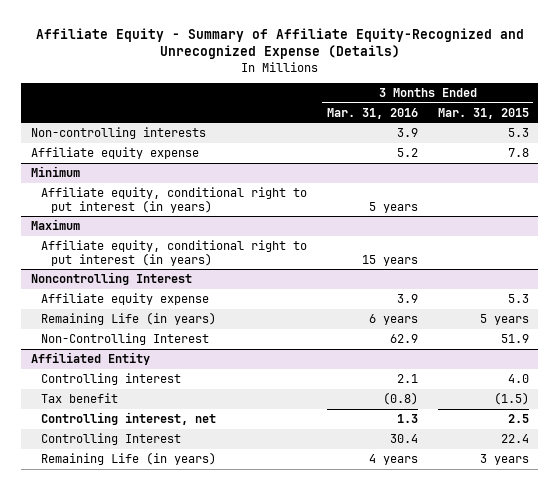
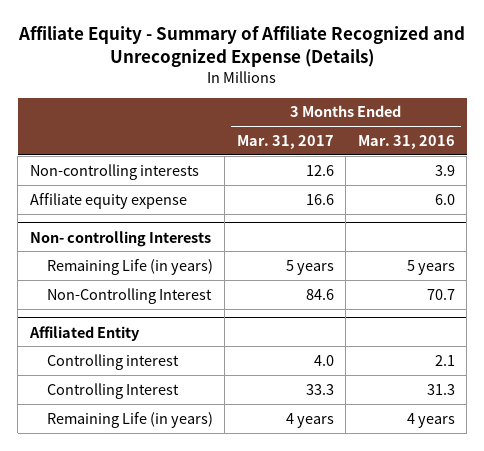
[35,27,524,60] Affiliate Equity - Summary of Affiliate Equity-Recognized and Unrecognized Expense (Details) -> [18,26,466,68] Affiliate Equity - Summary of Affiliate Recognized and Unrecognized Expense (Details)
[437,107,529,119] Mar. 31, 2015 -> none
none -> [236,134,334,149] Mar. 31, 2017
[30,165,80,177] Minimum -> none
[41,186,308,213] Affiliate equity, conditional right to put interest (in years) -> none
[30,218,80,230] Maximum -> none
[41,239,308,266] Affiliate equity, conditional right to put interest (in years) -> none
[41,292,210,305] Affiliate equity expense -> none
[396,147,418,157] 5.2 -> [434,193,455,205] 6.0
[30,271,192,285] Noncontrolling Interest -> [29,230,211,247] Non- controlling Interests
[368,313,418,325] 6 years -> [406,259,455,275] 5 years
[389,333,418,343] 62.9 -> [426,288,455,300] 70.7
[41,392,119,403] Tax benefit -> none
[41,411,217,425] Controlling interest, net -> none
[389,433,418,443] 30.4 -> [426,383,455,395] 31.3

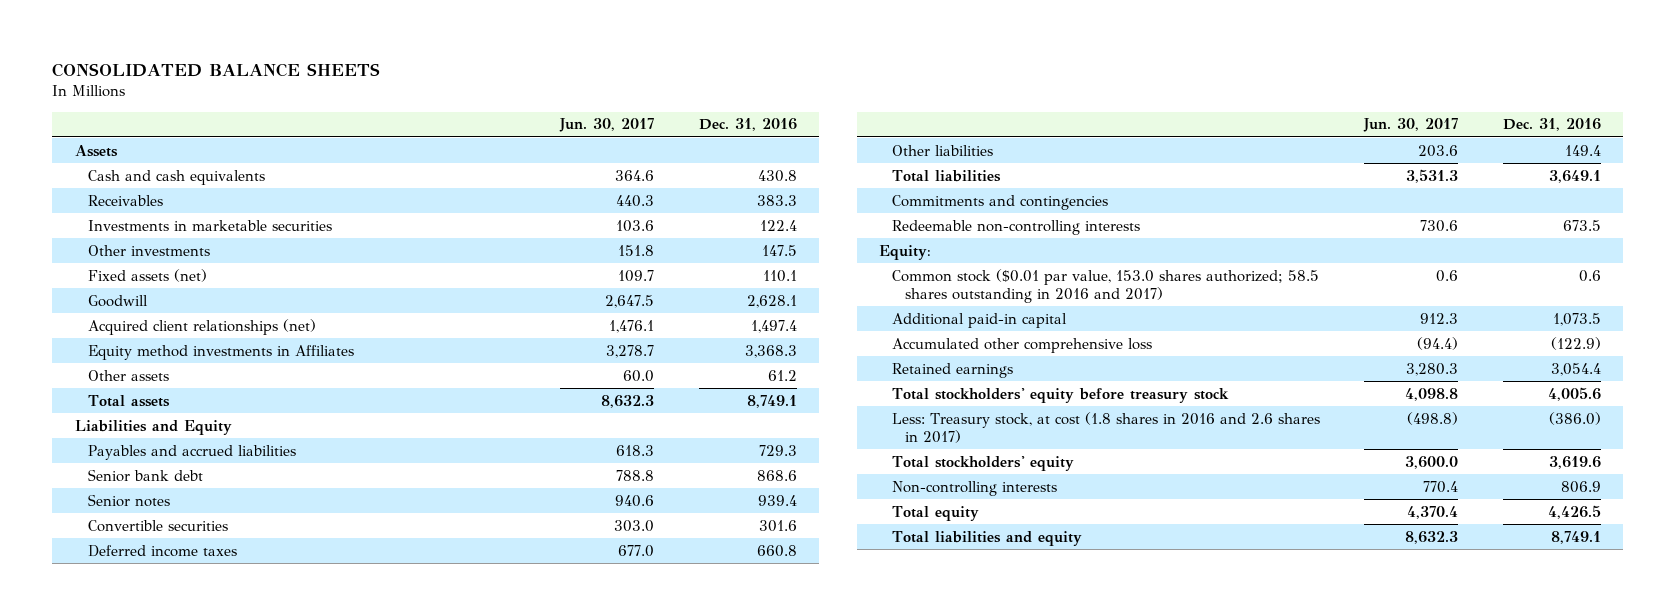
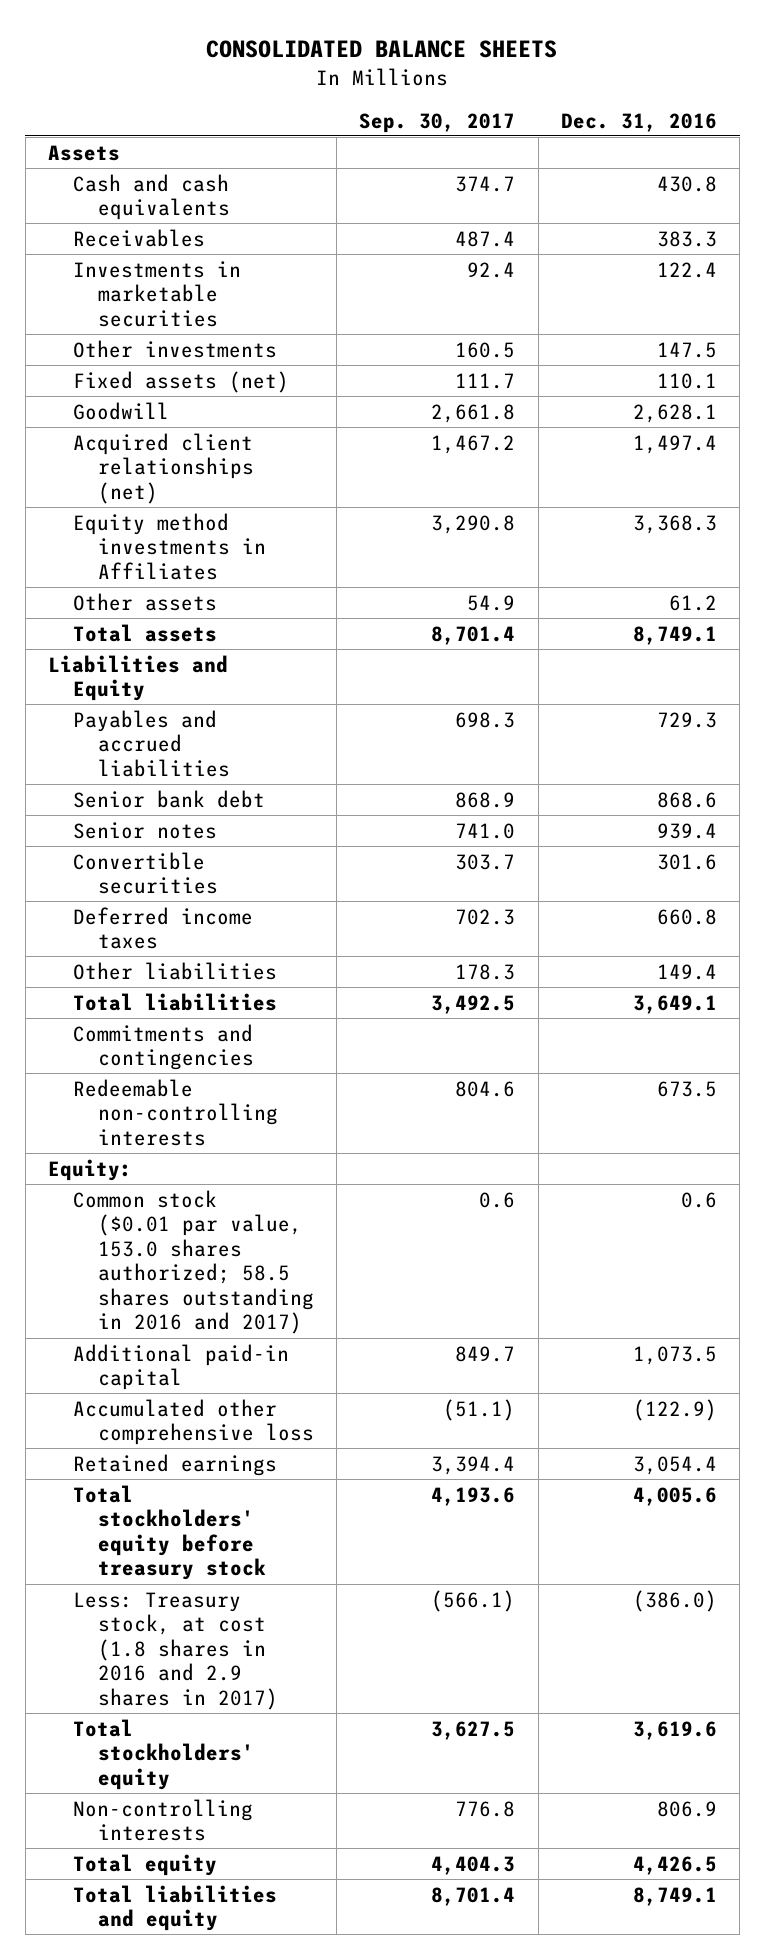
[559,118,655,133] Jun. 30, 2017 -> none
none -> [359,112,516,133] Sep. 30, 2017
[891,411,1320,443] Less: Treasury stock, at cost (1.8 shares in 2016 and 2.6 shares in 2017) -> [72,1591,278,1710] Less: Treasury stock, at cost (1.8 shares in 2016 and 2.9 shares in 2017)

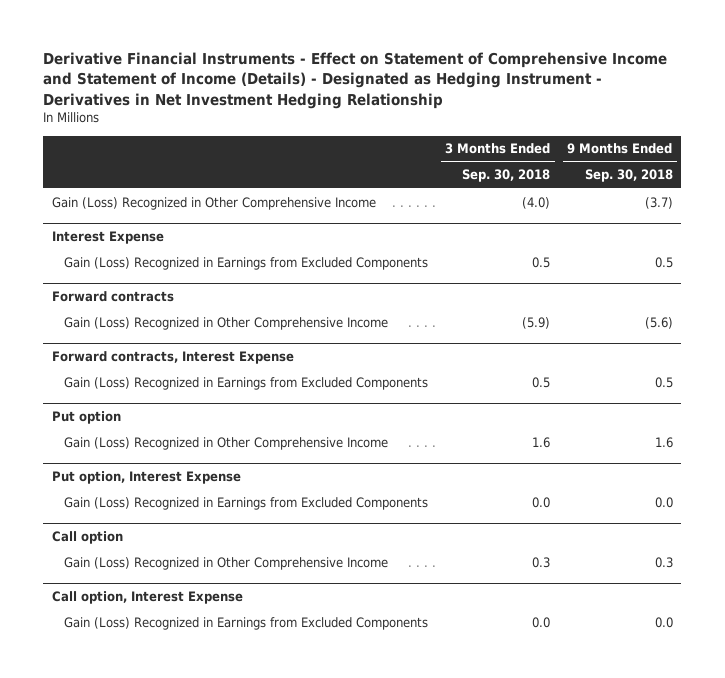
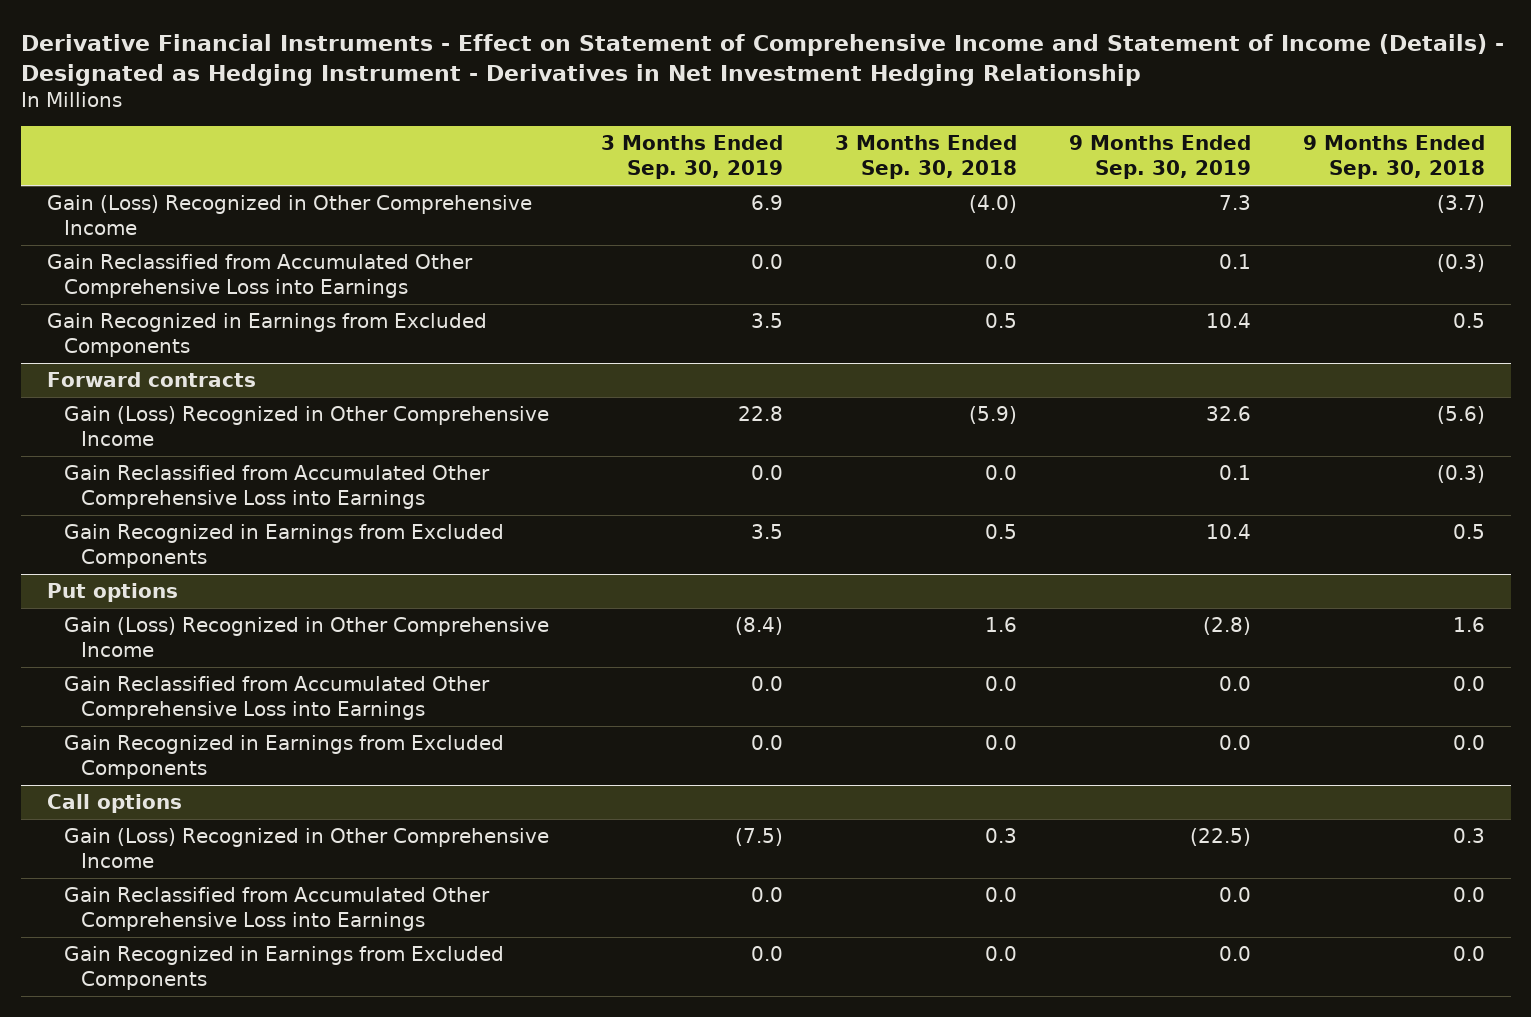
none -> [600,135,783,180] 3 Months Ended Sep. 30, 2019
none -> [1068,135,1251,180] 9 Months Ended Sep. 30, 2019
[51,231,164,245] Interest Expense -> none
[63,256,428,270] Gain (Loss) Recognized in Earnings from Excluded Components -> [46,254,473,299] Gain Reclassified from Accumulated Other Comprehensive Loss into Earnings
[532,256,551,268] 0.5 -> [984,254,1017,270] 0.0
[654,256,673,268] 0.5 -> [1436,254,1485,273] (0.3)
none -> [46,313,487,358] Gain Recognized in Earnings from Excluded Components
[51,351,294,365] Forward contracts, Interest Expense -> none
[63,376,428,390] Gain (Loss) Recognized in Earnings from Excluded Components -> [63,465,490,510] Gain Reclassified from Accumulated Other Comprehensive Loss into Earnings
[532,376,551,388] 0.5 -> [984,465,1017,481] 0.0
[654,376,673,388] 0.5 -> [1436,465,1485,484] (0.3)
none -> [63,524,504,569] Gain Recognized in Earnings from Excluded Components
[51,411,121,425] Put option -> [46,583,178,603] Put options
[51,471,241,485] Put option, Interest Expense -> none
[63,496,428,510] Gain (Loss) Recognized in Earnings from Excluded Components -> [63,676,490,721] Gain Reclassified from Accumulated Other Comprehensive Loss into Earnings
none -> [63,735,504,780] Gain Recognized in Earnings from Excluded Components
[51,531,123,545] Call option -> [46,794,182,814] Call options
[51,591,243,605] Call option, Interest Expense -> none
[63,616,428,630] Gain (Loss) Recognized in Earnings from Excluded Components -> [63,887,490,932] Gain Reclassified from Accumulated Other Comprehensive Loss into Earnings
none -> [63,946,504,991] Gain Recognized in Earnings from Excluded Components

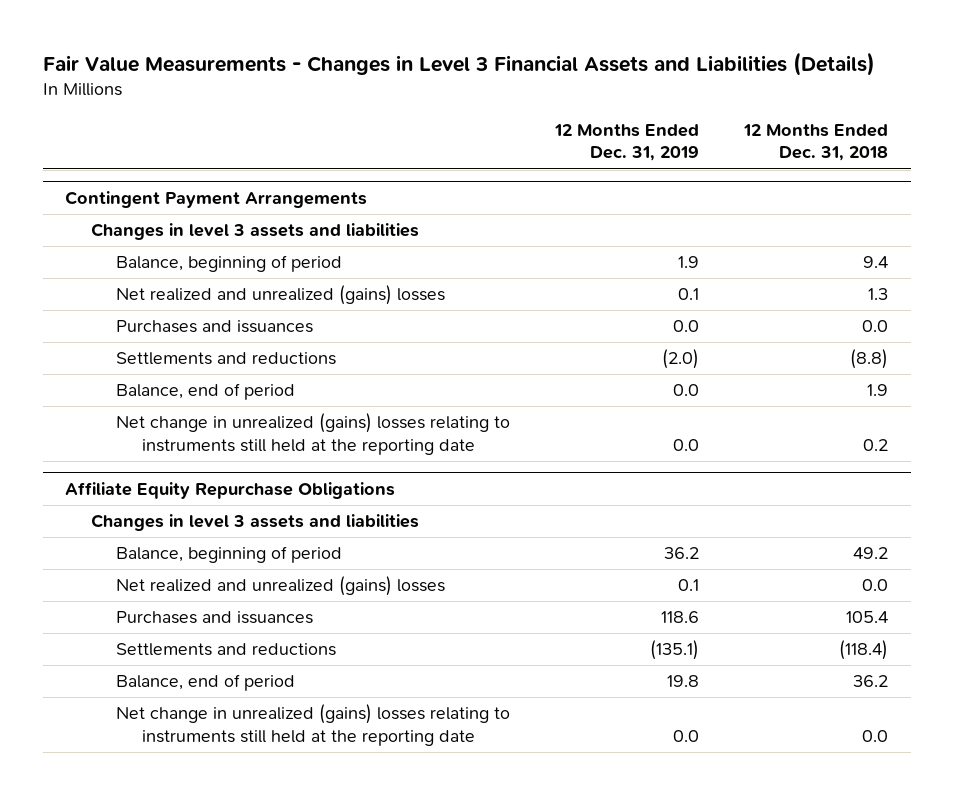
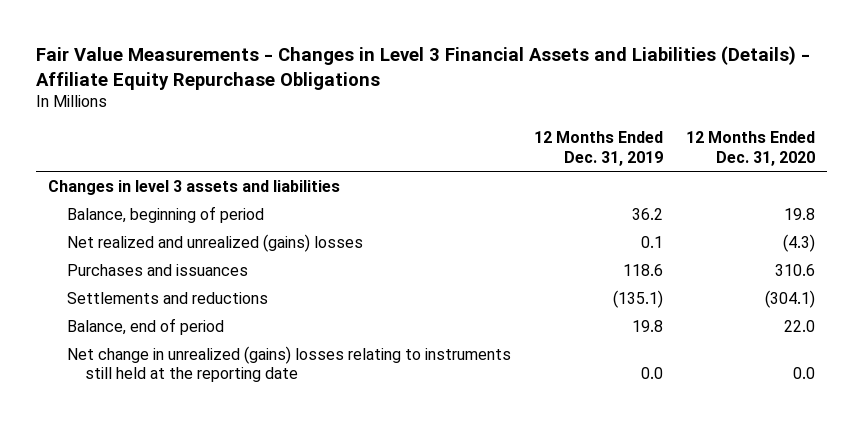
[42,51,875,76] Fair Value Measurements - Changes in Level 3 Financial Assets and Liabilities (Details) -> [35,45,810,90] Fair Value Measurements - Changes in Level 3 Financial Assets and Liabilities (Details) - Affiliate Equity Repurchase Obligations
[743,123,889,162] 12 Months Ended Dec. 31, 2018 -> none
none -> [686,131,816,166] 12 Months Ended Dec. 31, 2020
[65,190,368,208] Contingent Payment Arrangements -> none
[116,255,343,273] Balance, beginning of period -> none
[116,285,446,306] Net realized and unrealized (gains) losses -> none
[116,320,314,334] Purchases and issuances -> none
[116,352,337,366] Settlements and reductions -> none
[116,383,296,401] Balance, end of period -> none
[116,413,511,455] Net change in unrealized (gains) losses relating to instruments still held at the reporting date -> none
[65,481,396,499] Affiliate Equity Repurchase Obligations -> none
[90,514,419,532] Changes in level 3 assets and liabilities -> none

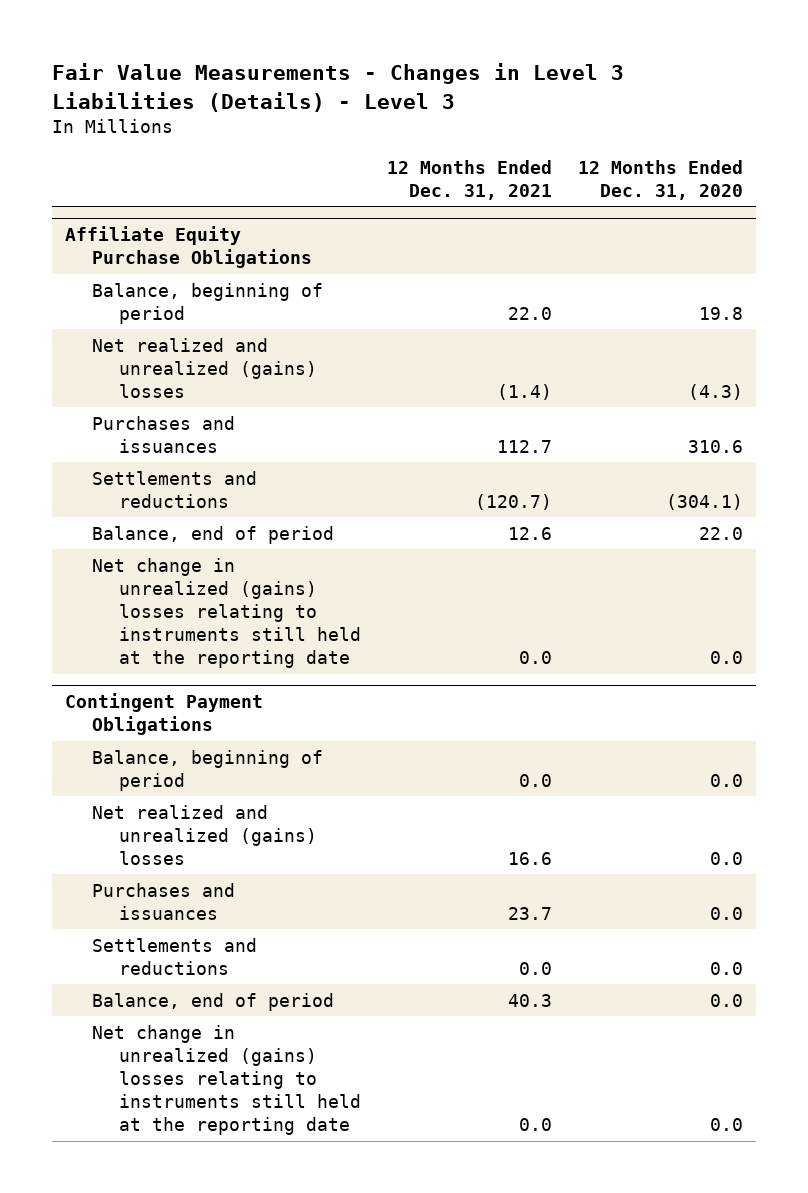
[35,45,810,90] Fair Value Measurements - Changes in Level 3 Financial Assets and Liabilities (Details) - Affiliate Equity Repurchase Obligations -> [52,63,625,112] Fair Value Measurements - Changes in Level 3 Liabilities (Details) - Level 3
[533,131,663,166] 12 Months Ended Dec. 31, 2019 -> none
none -> [386,159,552,201] 12 Months Ended Dec. 31, 2021
[47,179,340,195] Changes in level 3 assets and liabilities -> none
none -> [65,226,312,269] Affiliate Equity Purchase Obligations
none -> [65,693,264,736] Contingent Payment Obligations
none -> [91,749,323,791] Balance, beginning of period
none -> [91,804,317,865] Net realized and unrealized (gains) losses
none -> [91,882,235,920] Purchases and issuances
none -> [91,937,257,975] Settlements and reductions
none -> [91,992,334,1011] Balance, end of period
none -> [91,1024,361,1136] Net change in unrealized (gains) losses relating to instruments still held at the reporting date

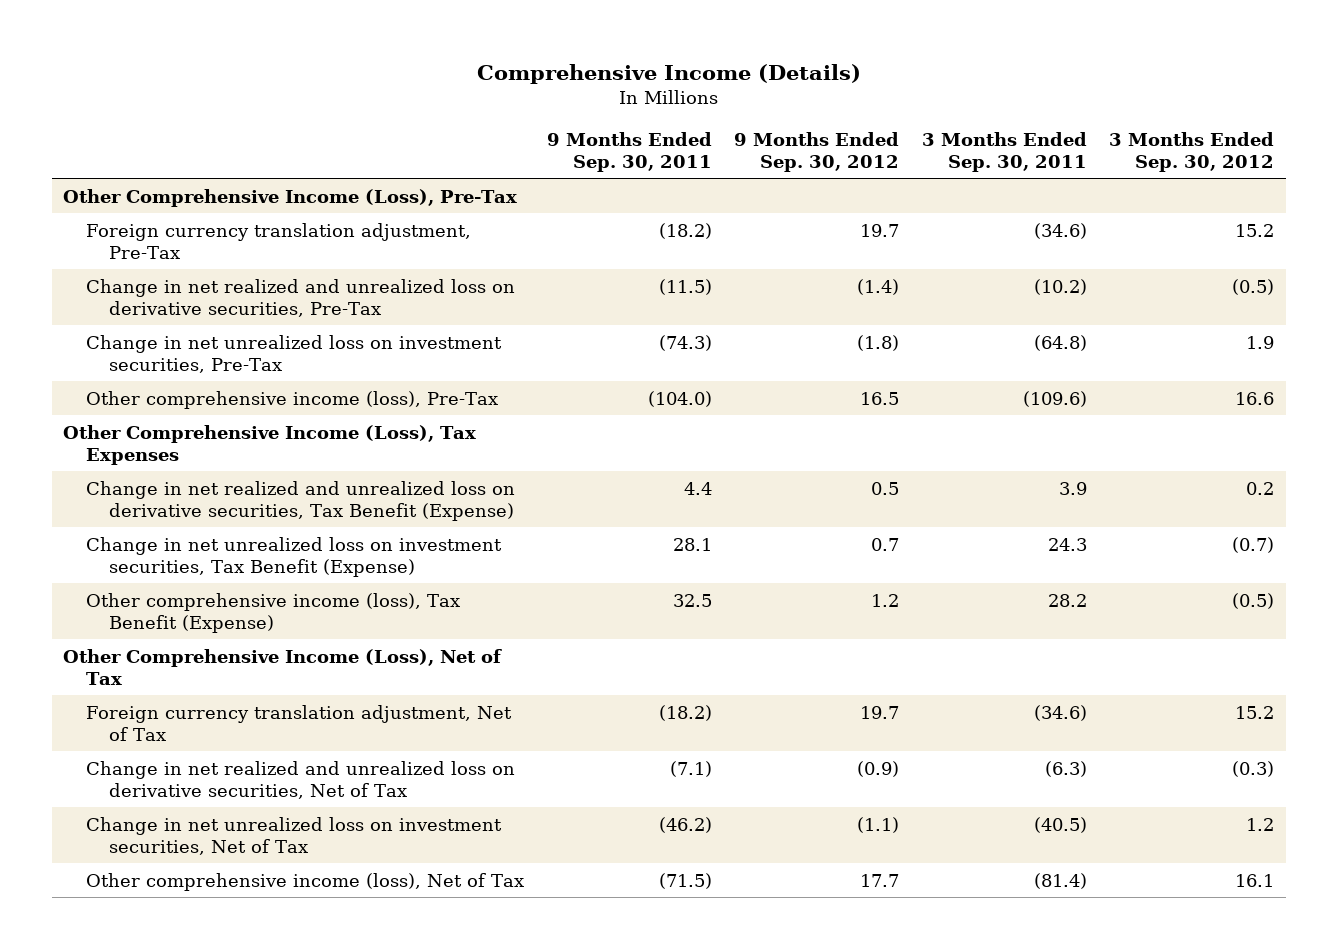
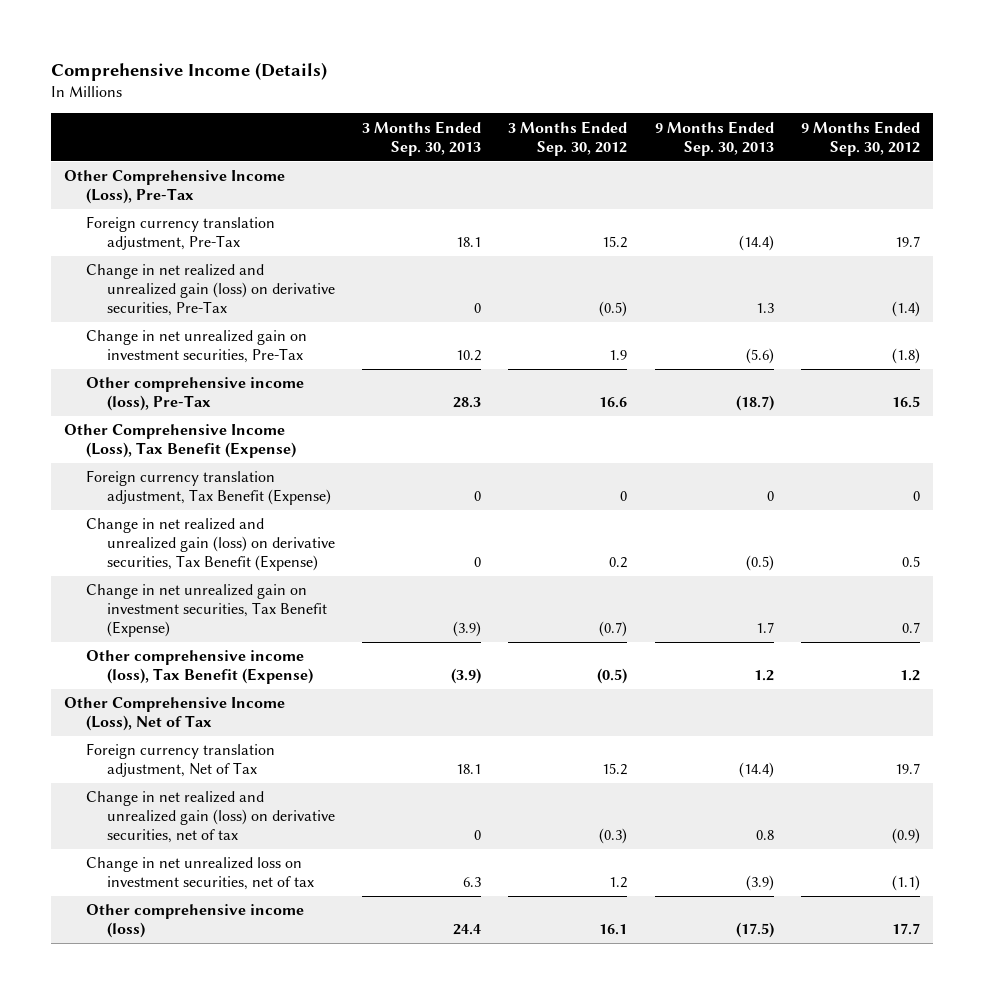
[546,131,712,172] 9 Months Ended Sep. 30, 2011 -> none
[921,131,1087,172] 3 Months Ended Sep. 30, 2011 -> none
none -> [362,120,482,156] 3 Months Ended Sep. 30, 2013
none -> [654,120,774,156] 9 Months Ended Sep. 30, 2013
[86,278,516,317] Change in net realized and unrealized loss on derivative securities, Pre-Tax -> [85,264,336,316] Change in net realized and unrealized gain (loss) on derivative securities, Pre-Tax
[86,334,503,373] Change in net unrealized loss on investment securities, Pre-Tax -> [85,330,307,364] Change in net unrealized gain on investment securities, Pre-Tax
[63,424,477,465] Other Comprehensive Income (Loss), Tax Expenses -> [64,424,296,459] Other Comprehensive Income (Loss), Tax Benefit (Expense)
none -> [85,470,332,506] Foreign currency translation adjustment, Tax Benefit (Expense)
[86,480,516,521] Change in net realized and unrealized loss on derivative securities, Tax Benefit (Expense) -> [85,518,336,571] Change in net realized and unrealized gain (loss) on derivative securities, Tax Benefit (Expense)
[86,536,503,577] Change in net unrealized loss on investment securities, Tax Benefit (Expense) -> [85,584,328,637] Change in net unrealized gain on investment securities, Tax Benefit (Expense)
[86,760,516,799] Change in net realized and unrealized loss on derivative securities, Net of Tax -> [85,791,336,843] Change in net realized and unrealized gain (loss) on derivative securities, net of tax
[86,816,503,855] Change in net unrealized loss on investment securities, Net of Tax -> [85,857,315,891] Change in net unrealized loss on investment securities, net of tax
[86,872,525,891] Other comprehensive income (loss), Net of Tax -> [85,904,304,939] Other comprehensive income (loss)

